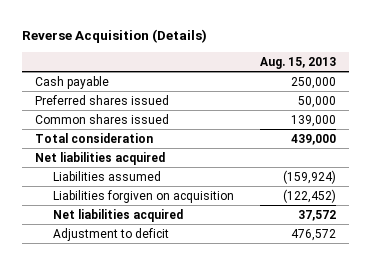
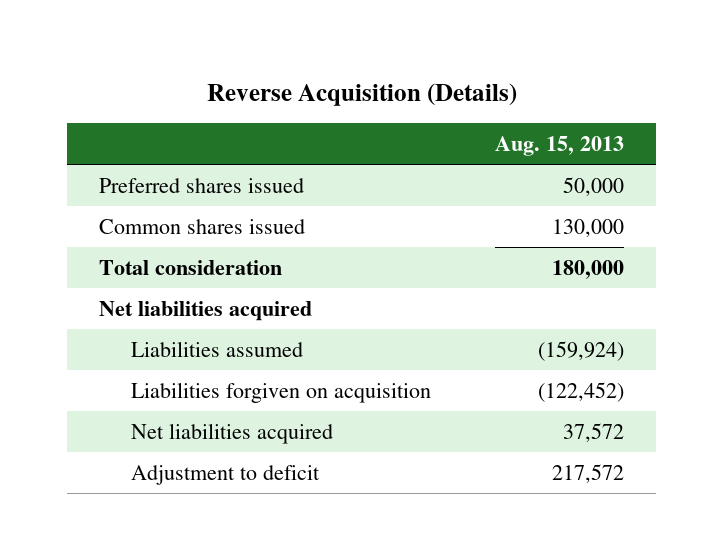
[34,75,109,89] Cash payable -> none
[290,114,336,127] 139,000 -> [552,218,625,237] 130,000
[290,133,336,145] 439,000 -> [552,259,625,279] 180,000
[290,228,336,241] 476,572 -> [552,463,625,483] 217,572

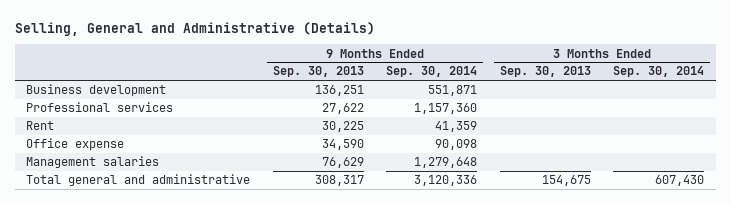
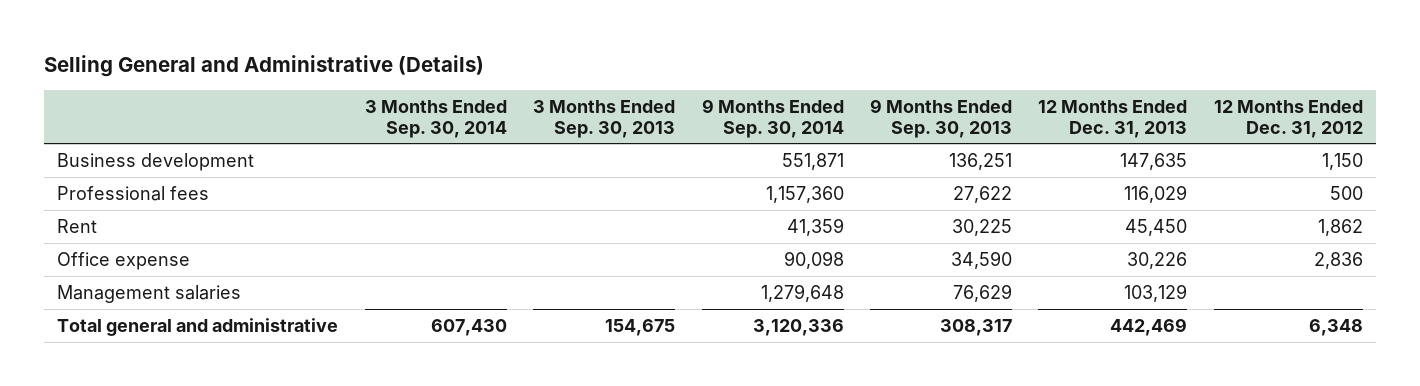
[15,21,376,36] Selling, General and Administrative (Details) -> [44,54,485,77] Selling General and Administrative (Details)
none -> [1038,99,1188,138] 12 Months Ended Dec. 31, 2013
none -> [1213,99,1363,138] 12 Months Ended Dec. 31, 2012
[26,102,174,113] Professional services -> [57,185,210,201] Professional fees

